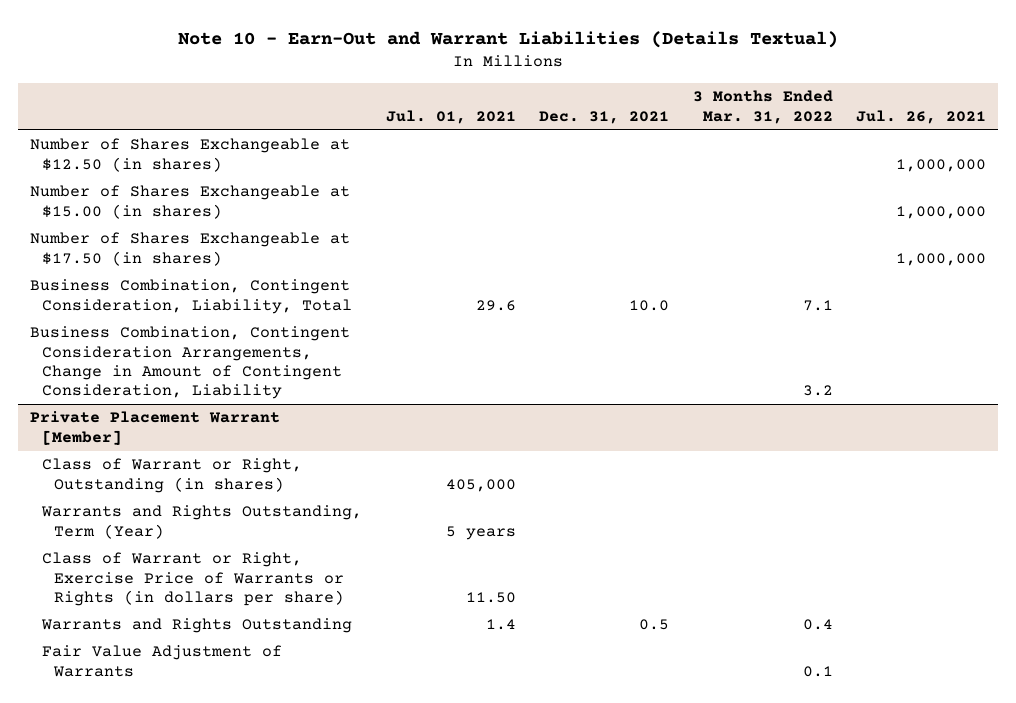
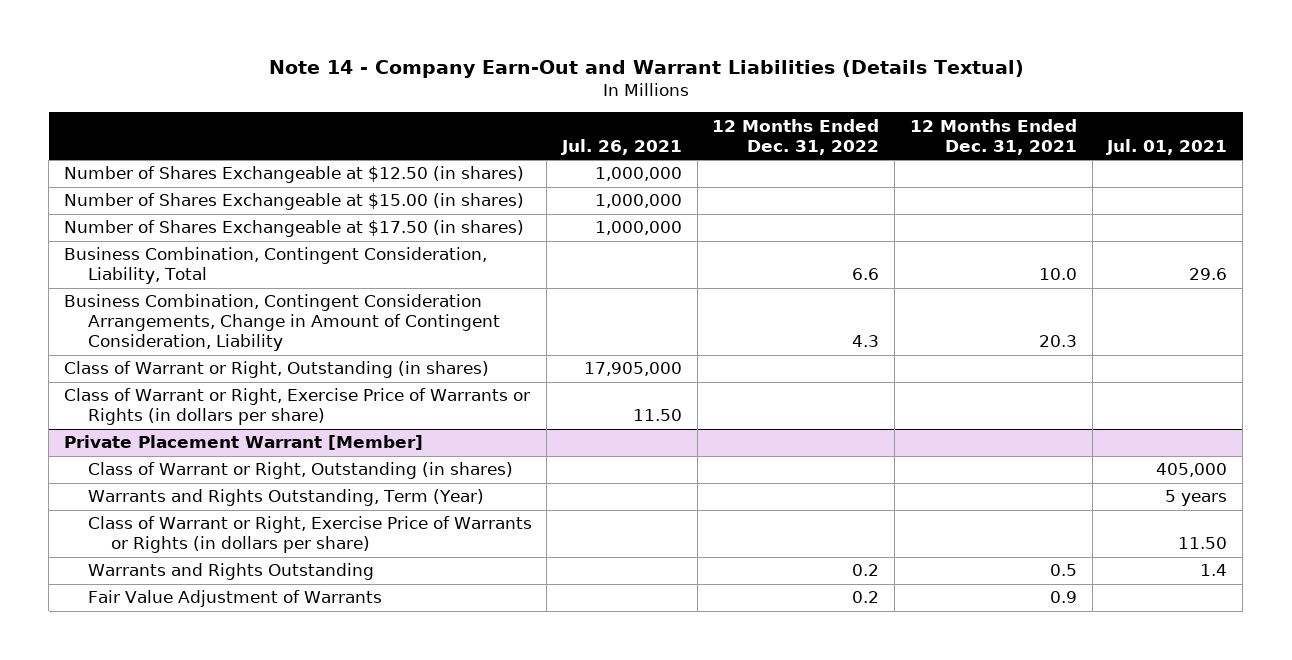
[178,31,839,49] Note 10 - Earn-Out and Warrant Liabilities (Details Textual) -> [268,60,1024,79] Note 14 - Company Earn-Out and Warrant Liabilities (Details Textual)
[539,110,670,124] Dec. 31, 2021 -> none
[692,90,833,124] 3 Months Ended Mar. 31, 2022 -> none
none -> [712,118,880,155] 12 Months Ended Dec. 31, 2022
none -> [909,118,1077,155] 12 Months Ended Dec. 31, 2021
none -> [64,361,490,379] Class of Warrant or Right, Outstanding (in shares)
none -> [64,388,531,426] Class of Warrant or Right, Exercise Price of Warrants or Rights (in dollars per share)

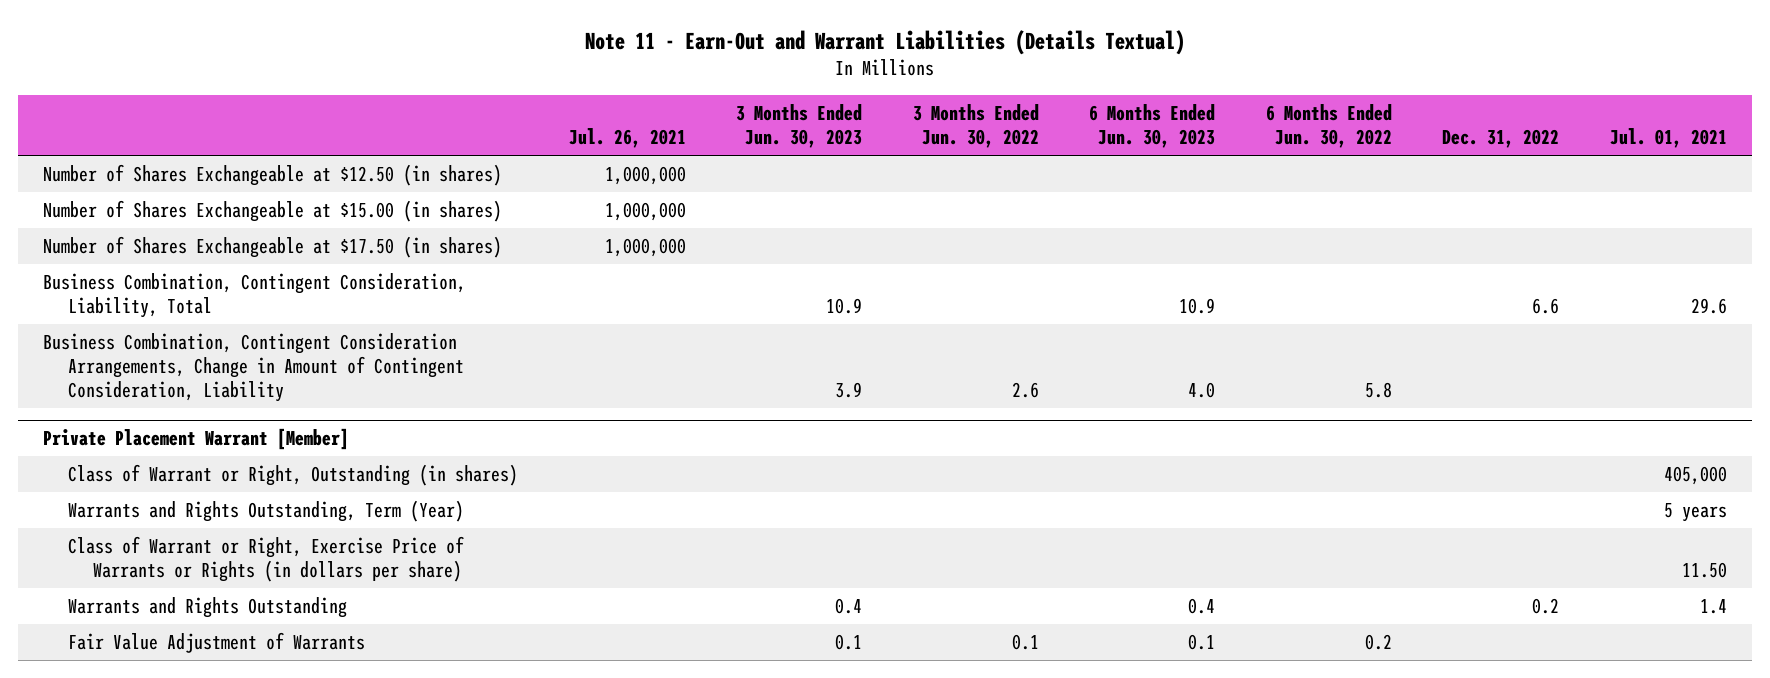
[268,60,1024,79] Note 14 - Company Earn-Out and Warrant Liabilities (Details Textual) -> [584,29,1185,55] Note 11 - Earn-Out and Warrant Liabilities (Details Textual)
[712,118,880,155] 12 Months Ended Dec. 31, 2022 -> none
[909,118,1077,155] 12 Months Ended Dec. 31, 2021 -> none
none -> [736,104,863,149] 3 Months Ended Jun. 30, 2023
none -> [912,104,1039,149] 3 Months Ended Jun. 30, 2022
none -> [1089,104,1216,149] 6 Months Ended Jun. 30, 2023
none -> [1265,104,1392,149] 6 Months Ended Jun. 30, 2022
none -> [1442,129,1560,149] Dec. 31, 2022
[64,361,490,379] Class of Warrant or Right, Outstanding (in shares) -> none
[64,388,531,426] Class of Warrant or Right, Exercise Price of Warrants or Rights (in dollars per share) -> none

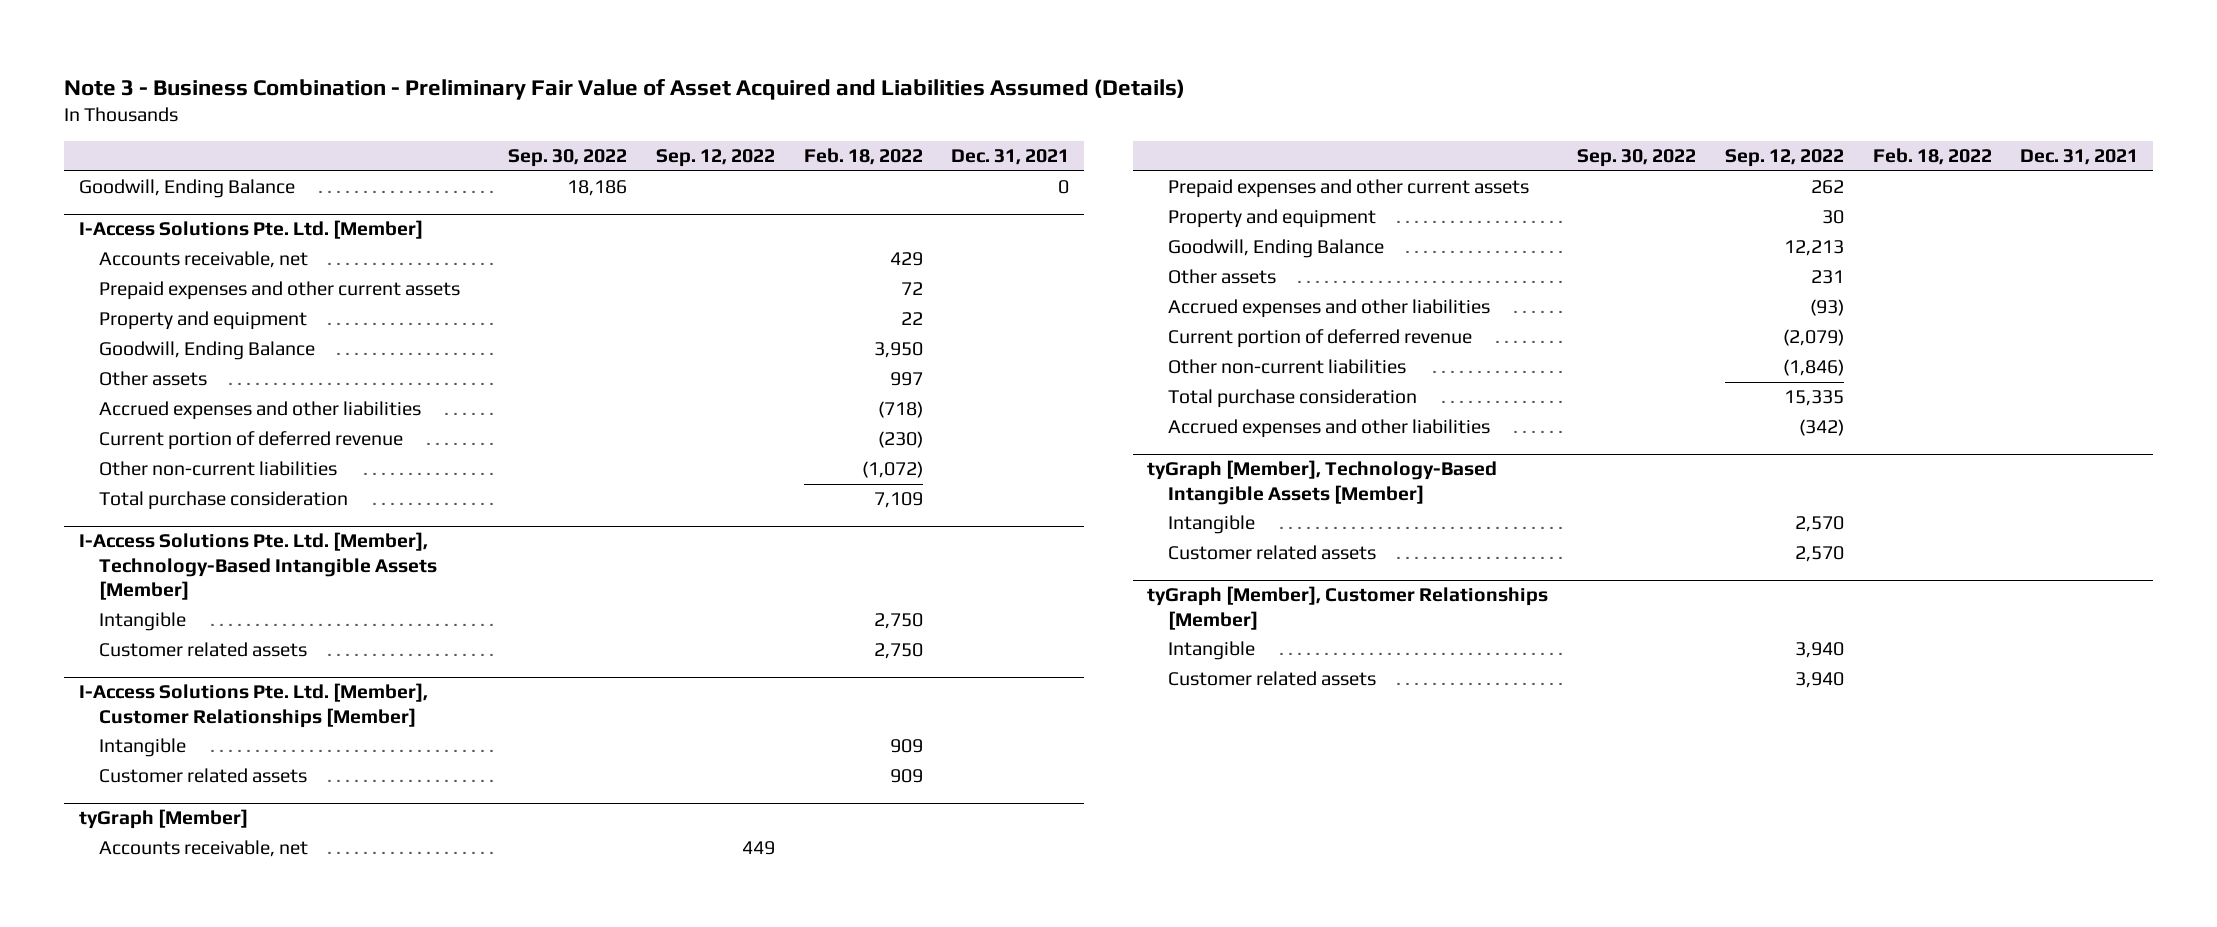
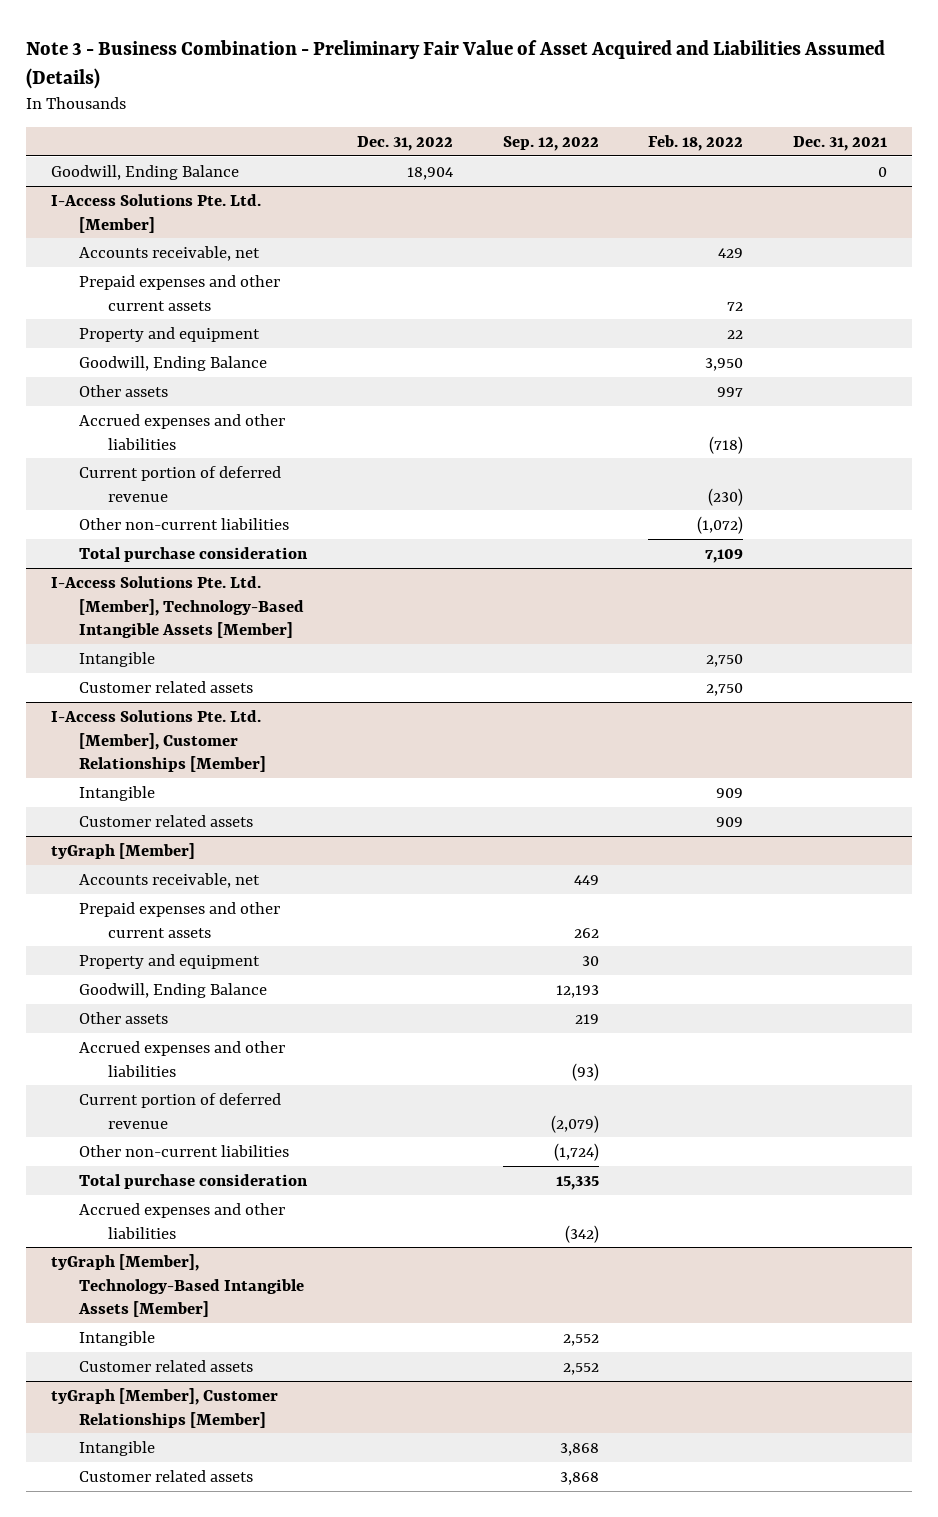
[508,149,628,168] Sep. 30, 2022 -> none
none -> [357,135,454,151] Dec. 31, 2022
[1783,240,1844,257] 12,213 -> [555,984,599,998] 12,193
[1810,270,1844,285] 231 -> [574,1013,599,1024] 219
[1782,359,1844,377] (1,846) -> [553,1142,599,1161] (1,724)
[1794,516,1844,533] 2,570 -> [562,1333,599,1346] 2,552
[1794,546,1844,563] 2,570 -> [562,1362,599,1375] 2,552
[1794,642,1844,659] 3,940 -> [559,1442,599,1456] 3,868
[1794,672,1844,689] 3,940 -> [559,1471,599,1485] 3,868

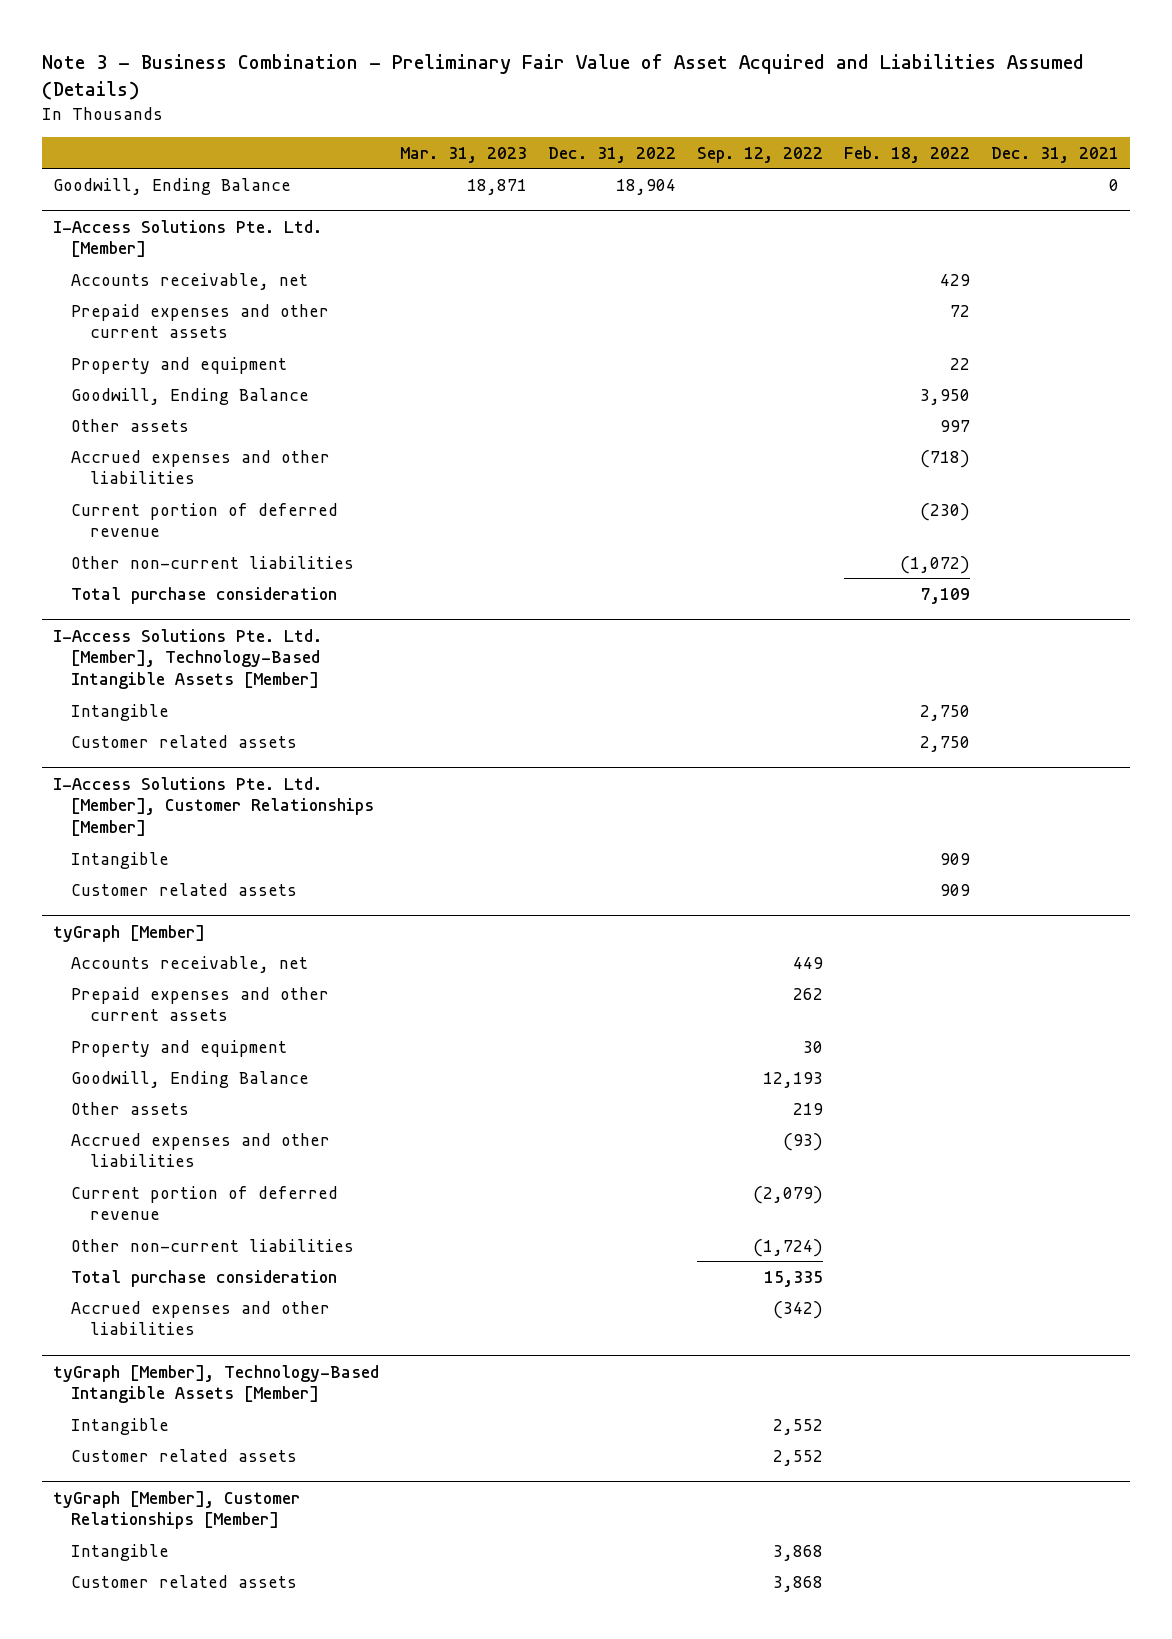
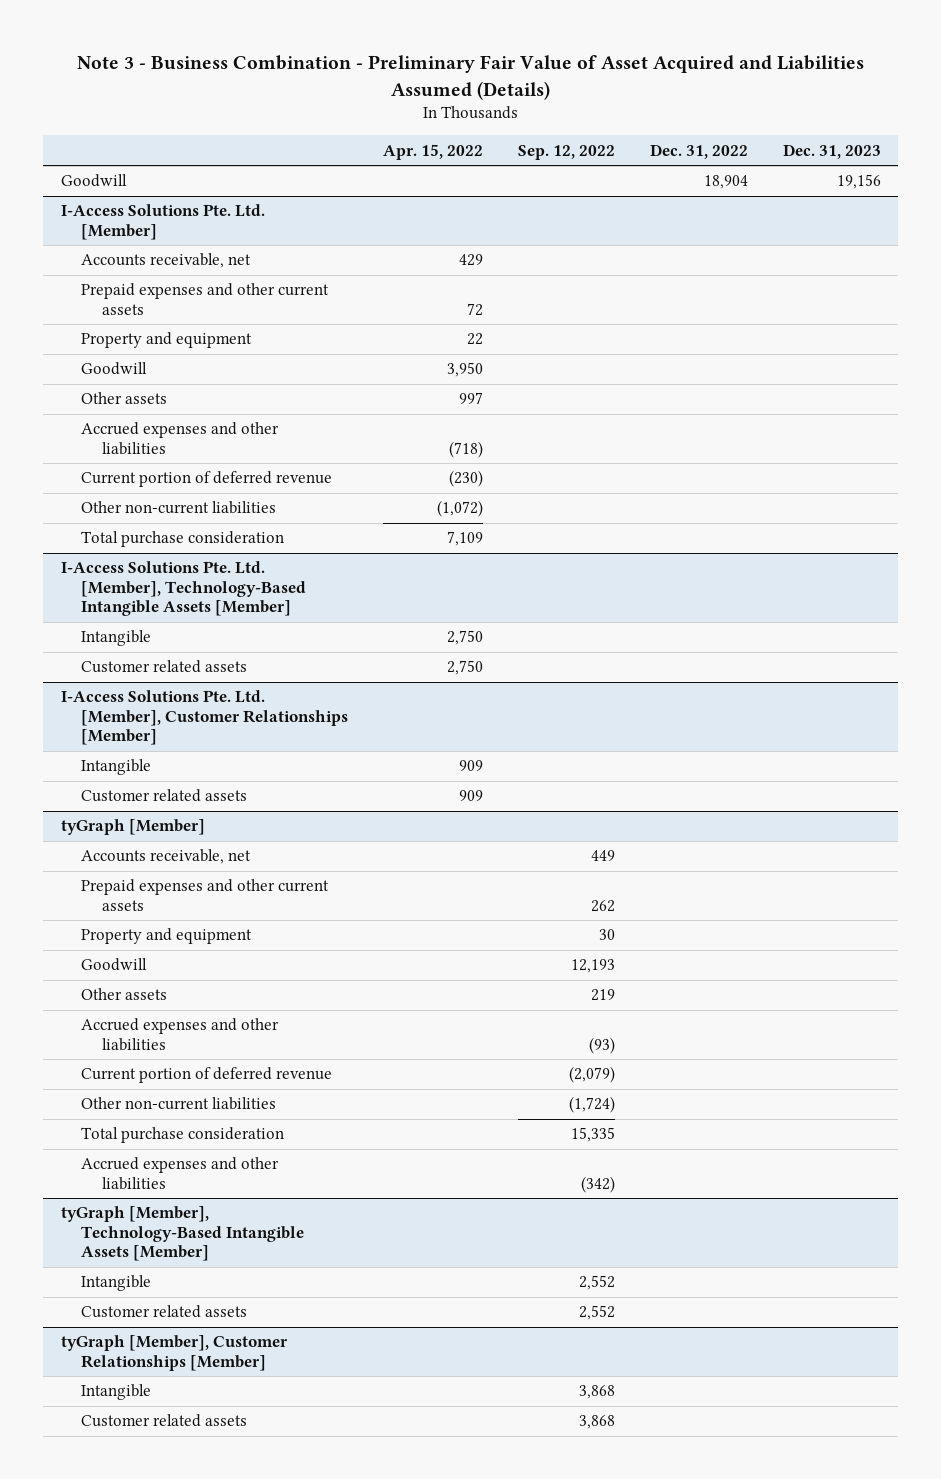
[399,146,527,163] Mar. 31, 2023 -> none
[844,145,971,163] Feb. 18, 2022 -> none
[991,146,1120,163] Dec. 31, 2021 -> none
none -> [383,143,484,160] Apr. 15, 2022
none -> [782,143,881,159] Dec. 31, 2023
[52,177,291,195] Goodwill, Ending Balance -> [60,174,127,188] Goodwill
[71,387,310,405] Goodwill, Ending Balance -> [81,362,148,376] Goodwill
[71,1070,310,1088] Goodwill, Ending Balance -> [81,958,148,972] Goodwill

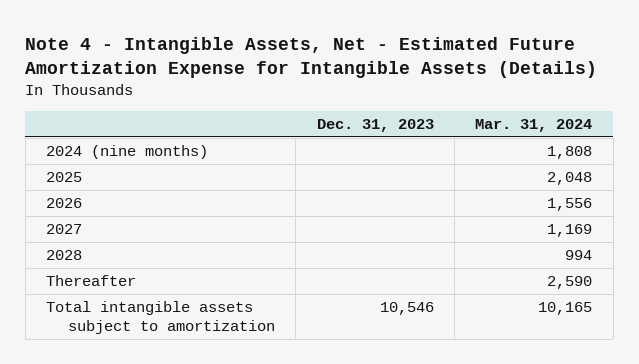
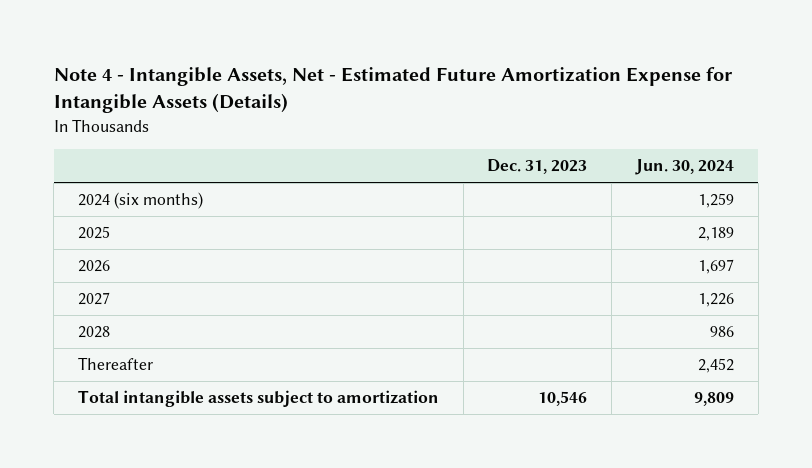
[475,118,593,132] Mar. 31, 2024 -> none
none -> [634,159,734,176] Jun. 30, 2024
[46,145,209,160] 2024 (nine months) -> [78,192,204,210] 2024 (six months)

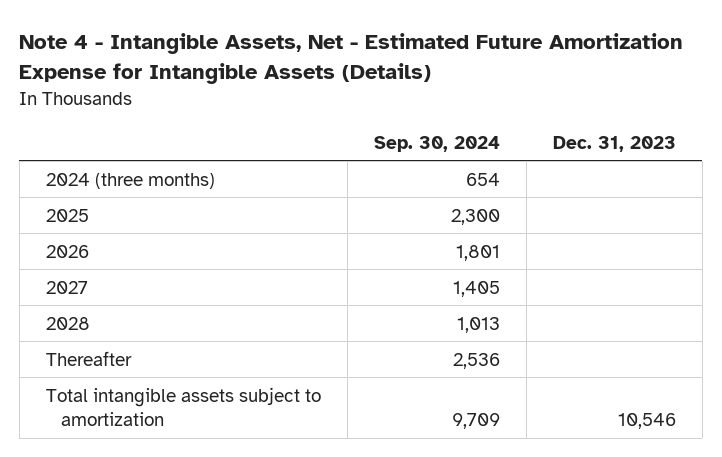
[634,159,734,176] Jun. 30, 2024 -> none
none -> [373,135,500,152] Sep. 30, 2024
[78,192,204,210] 2024 (six months) -> [45,172,215,189] 2024 (three months)

